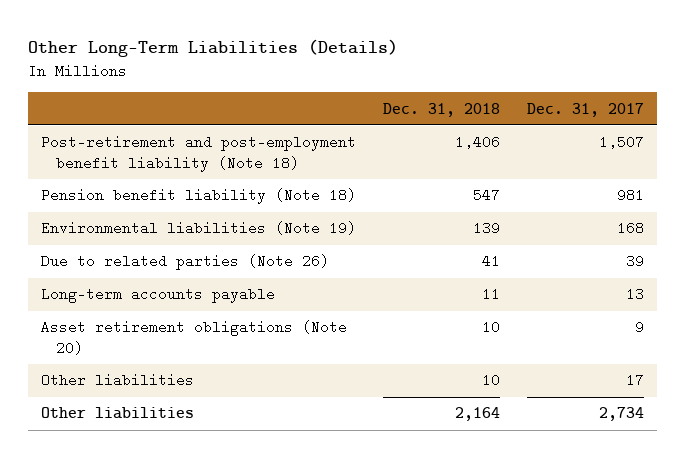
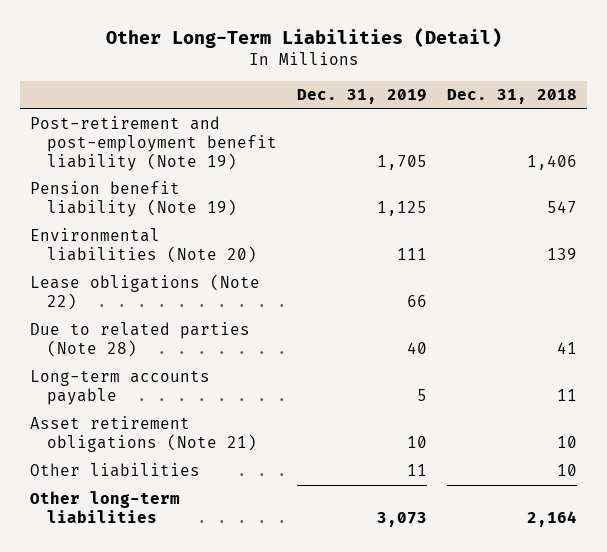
[27,39,398,58] Other Long-Term Liabilities (Details) -> [105,28,502,49] Other Long-Term Liabilities (Detail)
[526,102,644,117] Dec. 31, 2017 -> none
none -> [297,89,428,105] Dec. 31, 2019
[41,135,357,172] Post-retirement and post-employment benefit liability (Note 18) -> [29,116,278,171] Post-retirement and post-employment benefit liability (Note 19)
[41,188,357,205] Pension benefit liability (Note 18) -> [29,181,238,218] Pension benefit liability (Note 19)
[41,221,357,236] Environmental liabilities (Note 19) -> [29,228,258,264] Environmental liabilities (Note 20)
none -> [29,274,260,311] Lease obligations (Note 22)
[41,254,330,271] Due to related parties (Note 26) -> [29,322,250,358] Due to related parties (Note 28)
[41,320,348,355] Asset retirement obligations (Note 20) -> [29,416,258,453] Asset retirement obligations (Note 21)
[41,407,195,420] Other liabilities -> [29,491,180,524] Other long-term liabilities

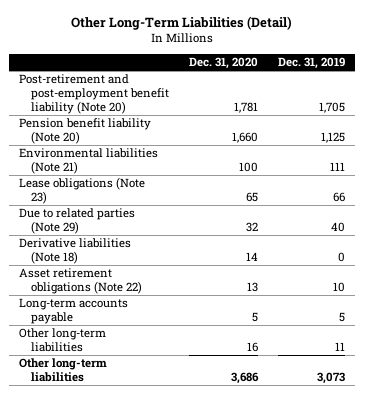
[447,89,578,105] Dec. 31, 2018 -> none
none -> [188,57,258,70] Dec. 31, 2020
[29,116,278,171] Post-retirement and post-employment benefit liability (Note 19) -> [19,74,169,114] Post-retirement and post-employment benefit liability (Note 20)
[29,181,238,218] Pension benefit liability (Note 19) -> [19,118,152,145] Pension benefit liability (Note 20)
[29,228,258,264] Environmental liabilities (Note 20) -> [19,148,159,175] Environmental liabilities (Note 21)
[29,274,260,311] Lease obligations (Note 22) -> [19,177,146,205] Lease obligations (Note 23)
[29,322,250,358] Due to related parties (Note 28) -> [19,208,136,235] Due to related parties (Note 29)
none -> [19,238,132,265] Derivative liabilities (Note 18)
none -> [19,268,142,295] Asset retirement obligations (Note 22)
[29,416,258,453] Asset retirement obligations (Note 21) -> none
[29,463,200,478] Other liabilities -> [19,328,107,353] Other long-term liabilities

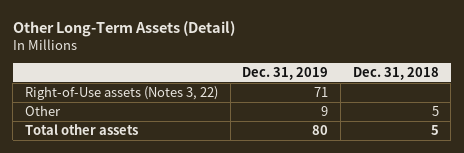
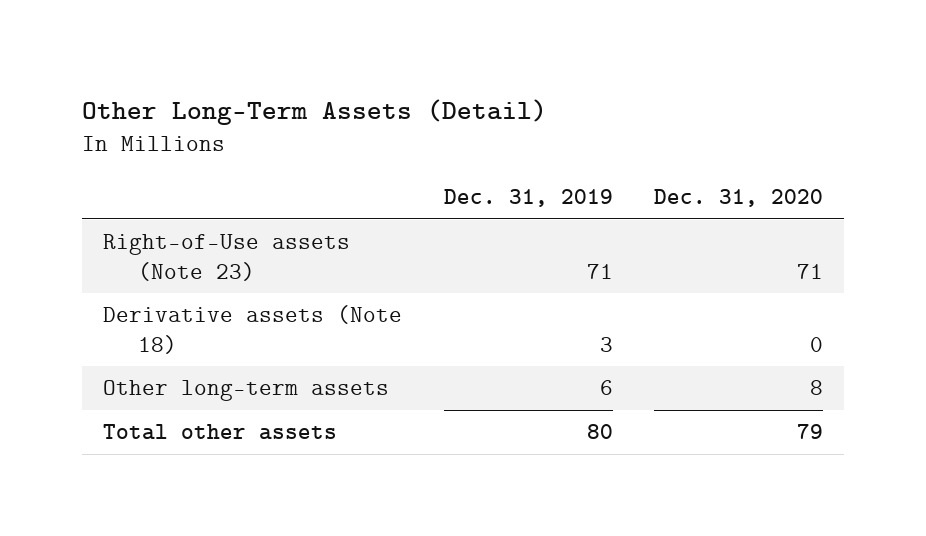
[352,66,439,80] Dec. 31, 2018 -> none
none -> [654,189,824,208] Dec. 31, 2020
[24,86,218,101] Right-of-Use assets (Notes 3, 22) -> [103,234,351,281] Right-of-Use assets (Note 23)
none -> [103,305,403,354] Derivative assets (Note 18)
[24,105,61,117] Other -> [103,380,390,402] Other long-term assets
[321,106,329,117] 9 -> [599,380,613,396] 6

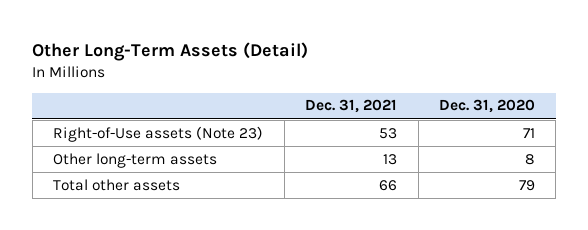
[443,189,613,208] Dec. 31, 2019 -> none
none -> [305,99,398,114] Dec. 31, 2021
[103,305,403,354] Derivative assets (Note 18) -> none

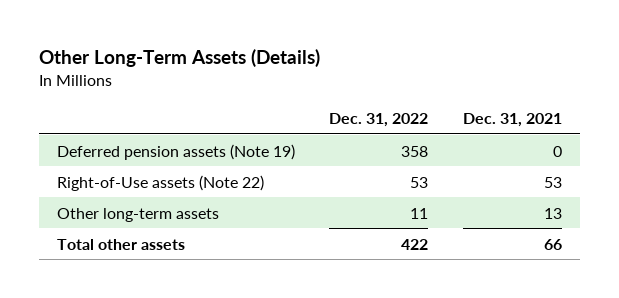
[32,42,309,62] Other Long-Term Assets (Detail) -> [39,49,321,68] Other Long-Term Assets (Details)
[438,99,535,114] Dec. 31, 2020 -> none
none -> [329,113,429,128] Dec. 31, 2022
none -> [56,143,295,160] Deferred pension assets (Note 19)
[53,125,264,142] Right-of-Use assets (Note 23) -> [56,174,264,191] Right-of-Use assets (Note 22)

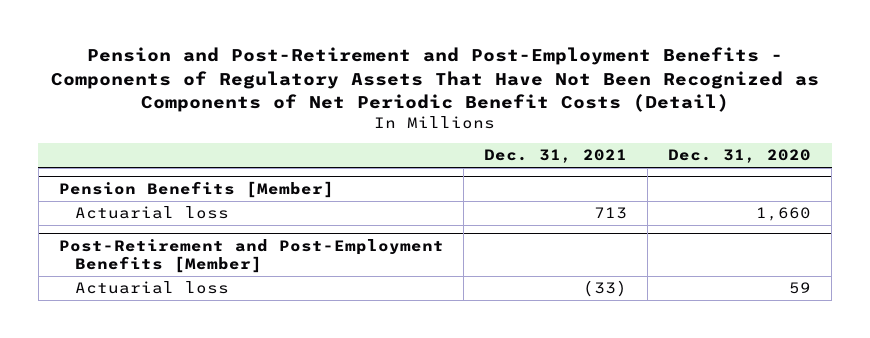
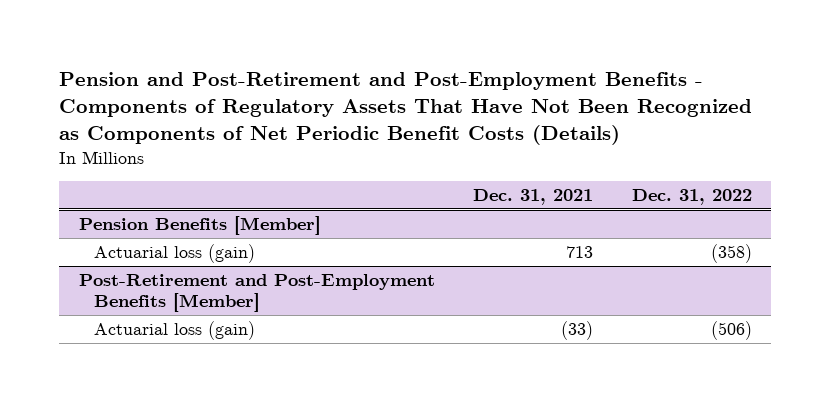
[50,47,819,112] Pension and Post-Retirement and Post-Employment Benefits - Components of Regulatory Assets That Have Not Been Recognized as Components of Net Periodic Benefit Costs (Detail) -> [59,72,753,146] Pension and Post-Retirement and Post-Employment Benefits - Components of Regulatory Assets That Have Not Been Recognized as Components of Net Periodic Benefit Costs (Details)
[668,149,812,164] Dec. 31, 2020 -> none
none -> [631,189,752,206] Dec. 31, 2022
[74,206,229,220] Actuarial loss -> [94,243,256,263] Actuarial loss (gain)
[74,281,229,295] Actuarial loss -> [94,320,256,340] Actuarial loss (gain)

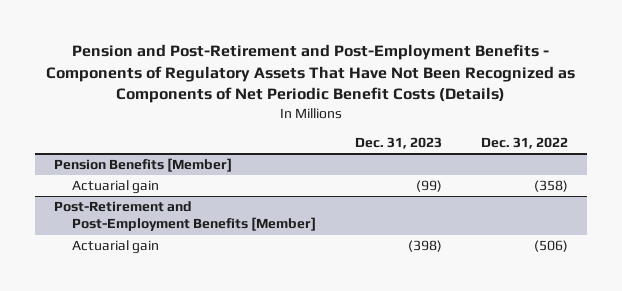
[473,189,594,206] Dec. 31, 2021 -> none
none -> [354,137,442,150] Dec. 31, 2023
[94,243,256,263] Actuarial loss (gain) -> [71,180,159,195] Actuarial gain
[94,320,256,340] Actuarial loss (gain) -> [71,240,159,255] Actuarial gain

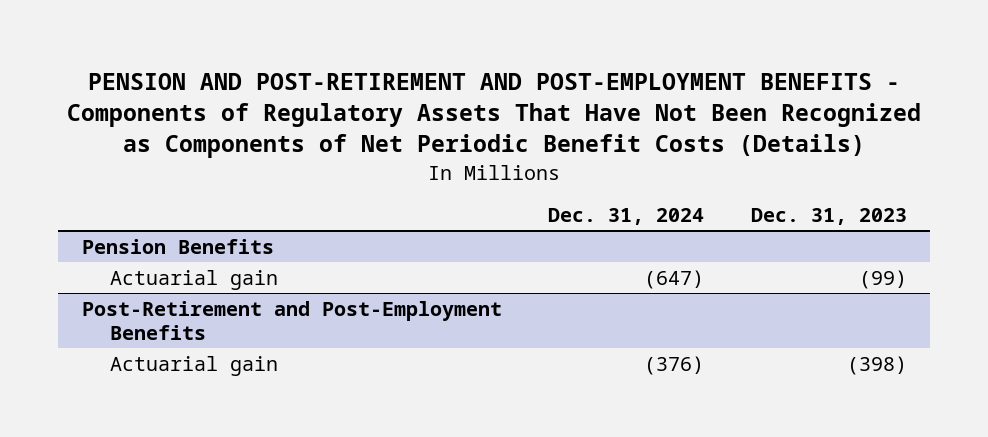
[45,44,575,104] Pension and Post-Retirement and Post-Employment Benefits - Components of Regulatory Assets That Have Not Been Recognized as Components of Net Periodic Benefit Costs (Details) -> [67,72,922,159] PENSION AND POST-RETIREMENT AND POST-EMPLOYMENT BENEFITS - Components of Regulatory Assets That Have Not Been Recognized as Components of Net Periodic Benefit Costs (Details)
[480,137,568,150] Dec. 31, 2022 -> none
none -> [548,208,705,226] Dec. 31, 2024
[54,158,233,173] Pension Benefits [Member] -> [81,238,274,254] Pension Benefits
[54,201,316,232] Post-Retirement and Post-Employment Benefits [Member] -> [81,300,502,341] Post-Retirement and Post-Employment Benefits

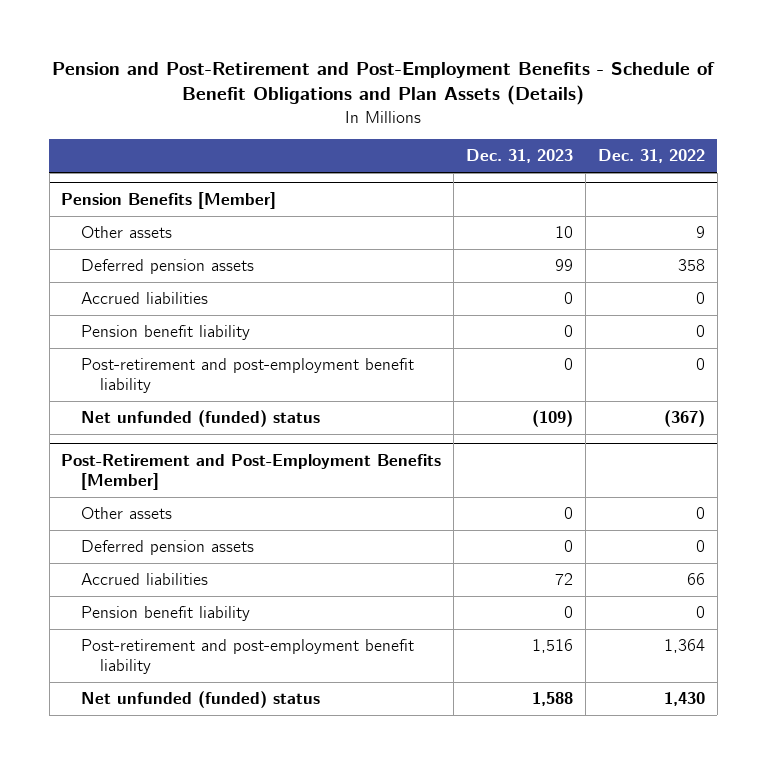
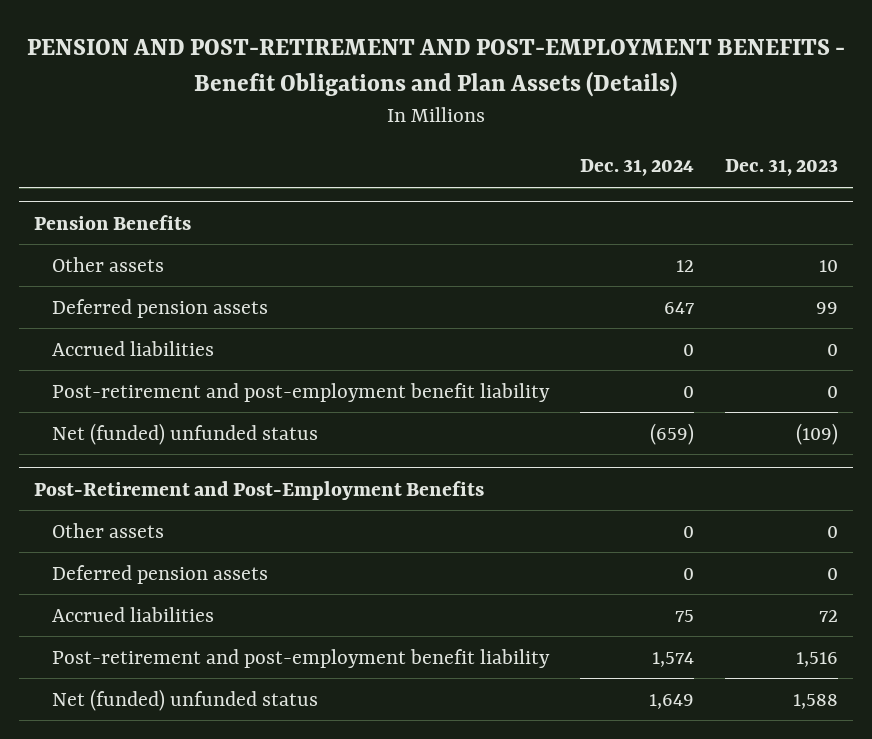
[52,61,716,106] Pension and Post-Retirement and Post-Employment Benefits - Schedule of Benefit Obligations and Plan Assets (Details) -> [26,38,845,97] PENSION AND POST-RETIREMENT AND POST-EMPLOYMENT BENEFITS - Benefit Obligations and Plan Assets (Details)
[597,149,705,164] Dec. 31, 2022 -> none
none -> [579,159,694,177] Dec. 31, 2024
[61,192,277,210] Pension Benefits [Member] -> [34,214,192,230] Pension Benefits
[80,325,250,341] Pension benefit liability -> none
[80,410,320,428] Net unfunded (funded) status -> [52,422,319,445] Net (funded) unfunded status
[61,454,442,491] Post-Retirement and Post-Employment Benefits [Member] -> [34,480,485,500] Post-Retirement and Post-Employment Benefits
[80,606,250,622] Pension benefit liability -> none
[80,691,320,709] Net unfunded (funded) status -> [52,688,319,711] Net (funded) unfunded status

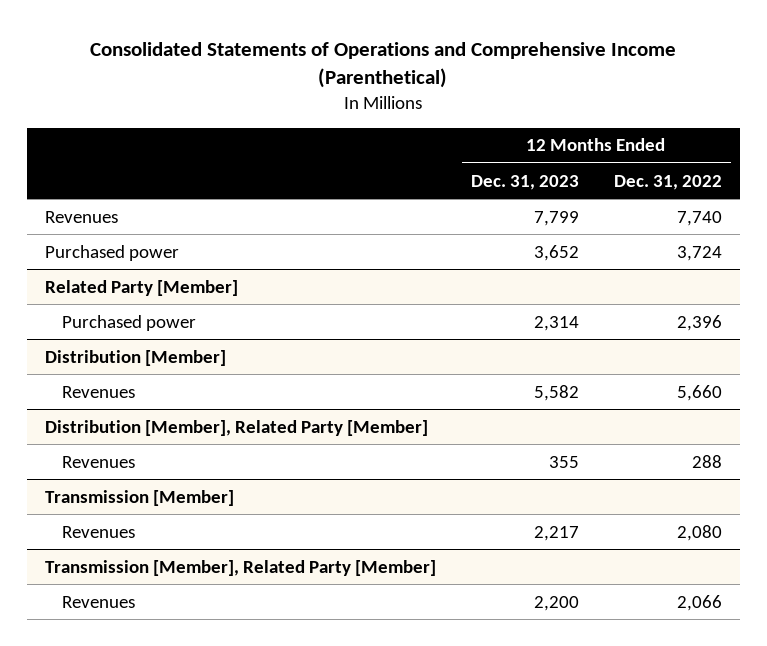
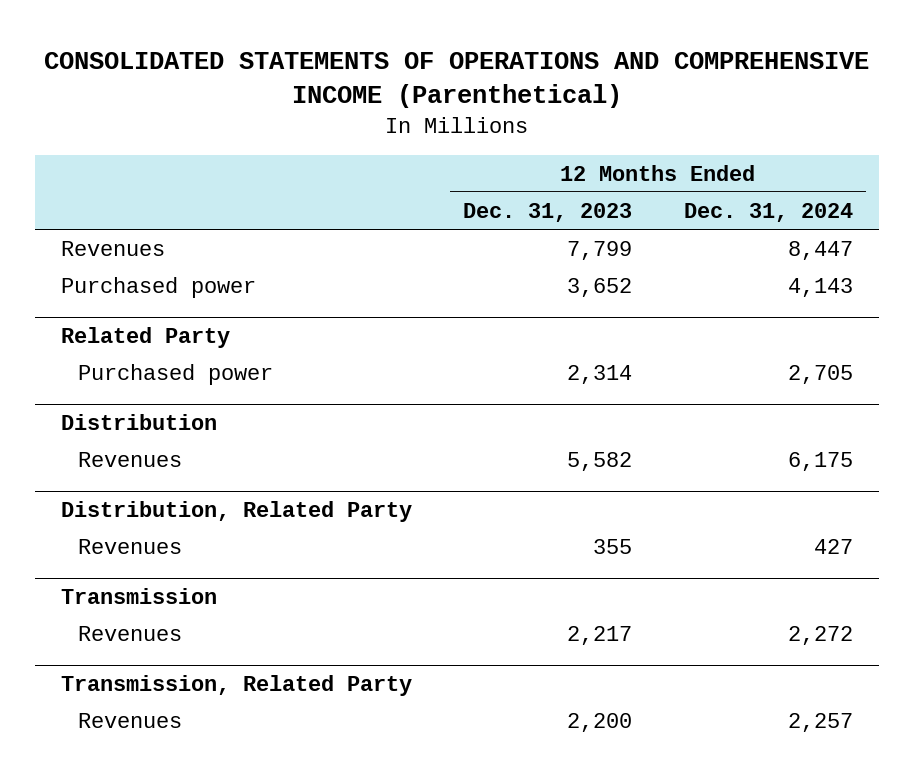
[90,41,677,89] Consolidated Statements of Operations and Comprehensive Income (Parenthetical) -> [43,52,869,109] CONSOLIDATED STATEMENTS OF OPERATIONS AND COMPREHENSIVE INCOME (Parenthetical)
[614,174,723,190] Dec. 31, 2022 -> none
none -> [683,202,853,222] Dec. 31, 2024
[44,279,238,296] Related Party [Member] -> [60,327,230,349] Related Party
[44,349,226,366] Distribution [Member] -> [60,414,217,431] Distribution
[44,419,428,436] Distribution [Member], Related Party [Member] -> [60,501,412,523] Distribution, Related Party
[44,489,234,506] Transmission [Member] -> [60,588,217,605] Transmission
[44,559,436,576] Transmission [Member], Related Party [Member] -> [60,675,412,697] Transmission, Related Party

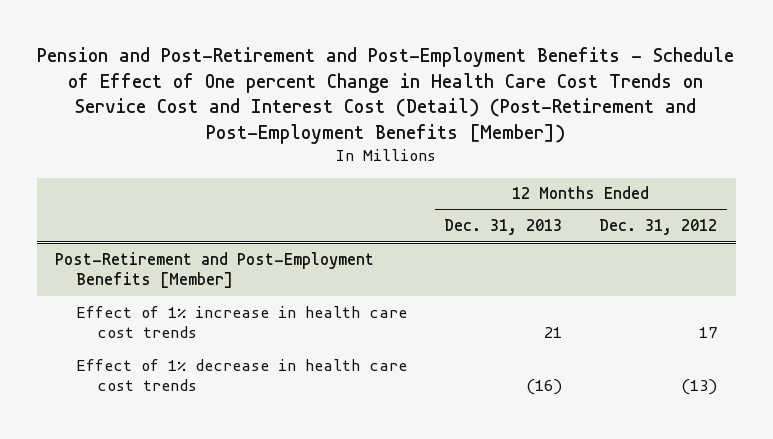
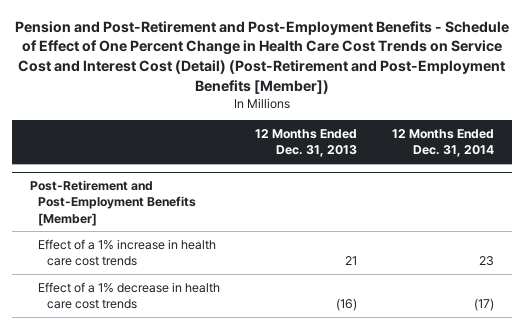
[37,47,735,145] Pension and Post-Retirement and Post-Employment Benefits - Schedule of Effect of One percent Change in Health Care Cost Trends on Service Cost and Interest Cost (Detail) (Post-Retirement and Post-Employment Benefits [Member]) -> [14,20,509,94] Pension and Post-Retirement and Post-Employment Benefits - Schedule of Effect of One Percent Change in Health Care Cost Trends on Service Cost and Interest Cost (Detail) (Post-Retirement and Post-Employment Benefits [Member])
[599,219,718,236] Dec. 31, 2012 -> none
none -> [392,129,495,158] 12 Months Ended Dec. 31, 2014
[76,305,408,339] Effect of 1% increase in health care cost trends -> [38,238,217,267] Effect of a 1% increase in health care cost trends
[76,358,408,392] Effect of 1% decrease in health care cost trends -> [38,281,221,310] Effect of a 1% decrease in health care cost trends

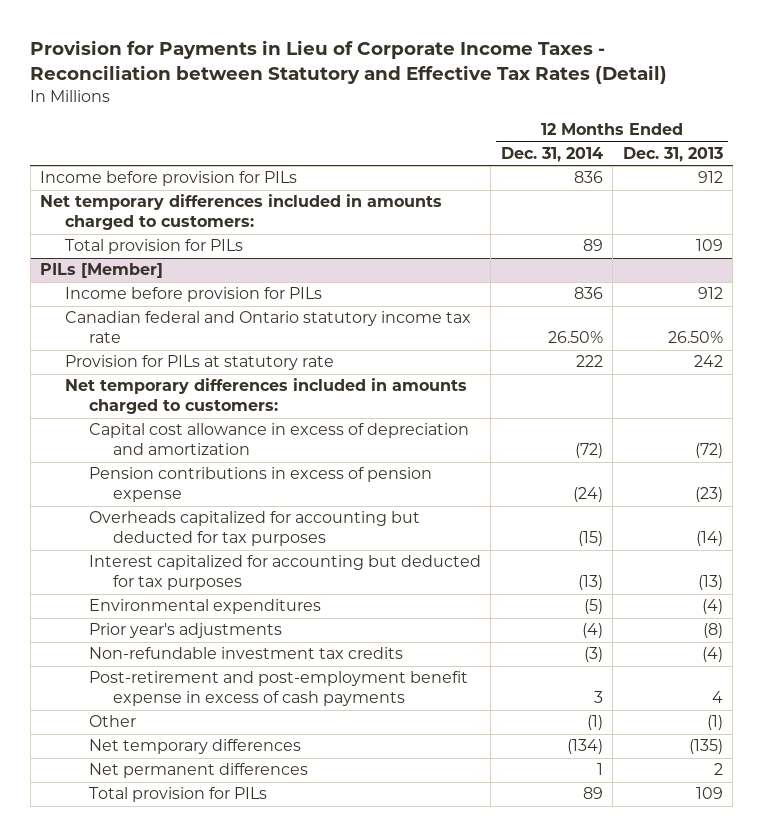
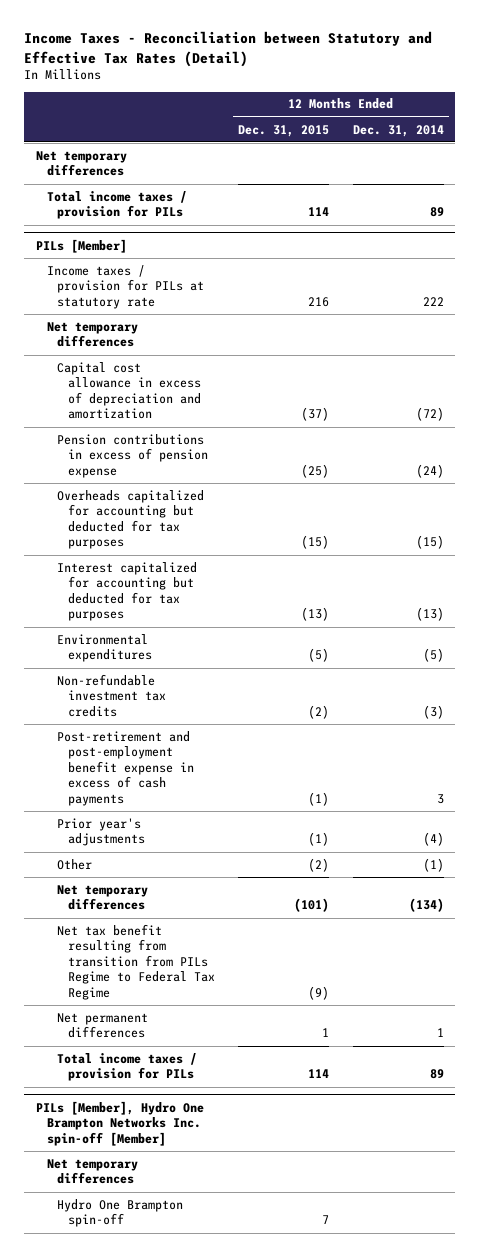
[30,40,668,85] Provision for Payments in Lieu of Corporate Income Taxes - Reconciliation between Statutory and Effective Tax Rates (Detail) -> [24,31,433,67] Income Taxes - Reconciliation between Statutory and Effective Tax Rates (Detail)
[622,146,723,162] Dec. 31, 2013 -> none
none -> [238,124,330,137] Dec. 31, 2015
[40,171,298,187] Income before provision for PILs -> none
[40,194,443,231] Net temporary differences included in amounts charged to customers: -> none
none -> [35,150,127,177] Net temporary differences
[64,239,243,255] Total provision for PILs -> [46,190,187,220] Total income taxes / provision for PILs
[64,287,322,303] Income before provision for PILs -> none
[64,311,471,344] Canadian federal and Ontario statutory income tax rate -> none
[64,378,467,415] Net temporary differences included in amounts charged to customers: -> none
[64,355,334,371] Provision for PILs at statutory rate -> [46,264,205,309] Income taxes / provision for PILs at statutory rate
none -> [46,321,138,348] Net temporary differences
[88,623,282,639] Prior year's adjustments -> [57,817,146,847] Prior year's adjustments
none -> [57,923,216,1001] Net tax benefit resulting from transition from PILs Regime to Federal Tax Regime
[88,787,267,803] Total provision for PILs -> [57,1052,198,1082] Total income taxes / provision for PILs
none -> [35,1100,204,1146] PILs [Member], Hydro One Brampton Networks Inc. spin-off [Member]
none -> [46,1158,138,1185] Net temporary differences
none -> [57,1198,184,1228] Hydro One Brampton spin-off

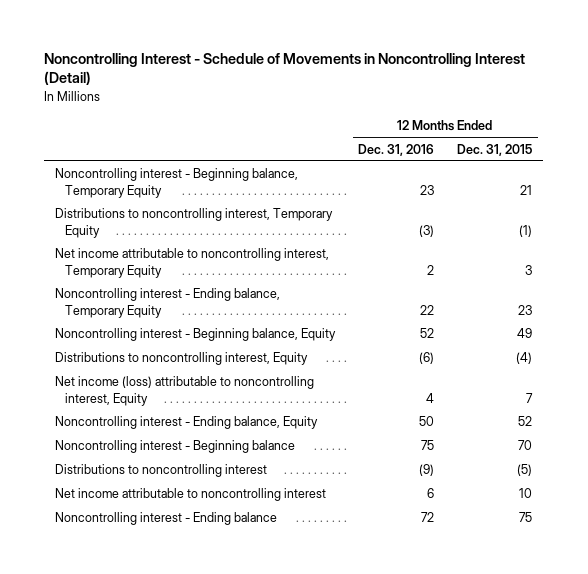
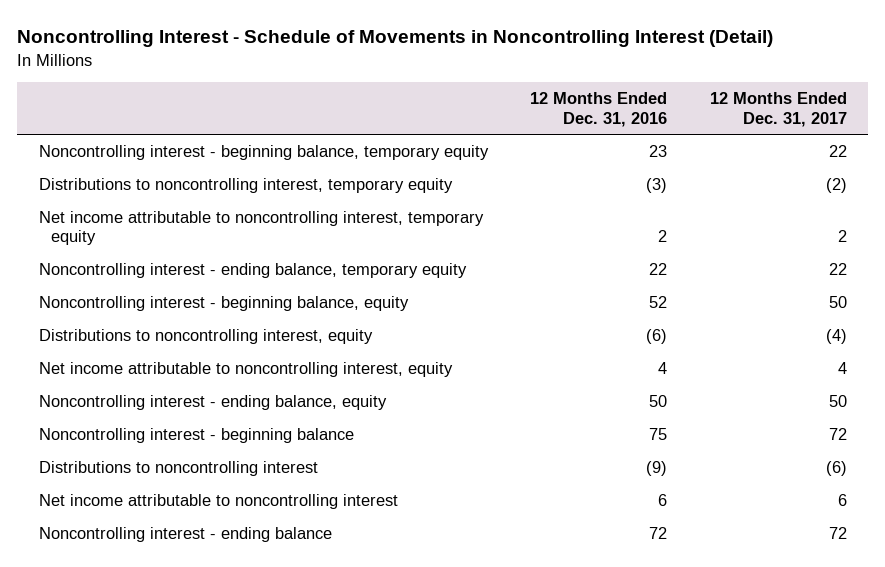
[457,143,533,156] Dec. 31, 2015 -> none
none -> [709,92,847,127] 12 Months Ended Dec. 31, 2017
[55,168,299,198] Noncontrolling interest - Beginning balance, Temporary Equity -> [38,145,489,161] Noncontrolling interest - beginning balance, temporary equity
[55,208,334,238] Distributions to noncontrolling interest, Temporary Equity -> [38,178,453,194] Distributions to noncontrolling interest, temporary equity
[55,248,330,278] Net income attributable to noncontrolling interest, Temporary Equity -> [38,211,484,246] Net income attributable to noncontrolling interest, temporary equity
[55,288,281,318] Noncontrolling interest - Ending balance, Temporary Equity -> [38,263,467,279] Noncontrolling interest - ending balance, temporary equity
[55,328,337,342] Noncontrolling interest - Beginning balance, Equity -> [38,296,409,312] Noncontrolling interest - beginning balance, equity
[55,352,309,366] Distributions to noncontrolling interest, Equity -> [38,329,373,345] Distributions to noncontrolling interest, equity
[55,376,315,406] Net income (loss) attributable to noncontrolling interest, Equity -> [38,362,453,378] Net income attributable to noncontrolling interest, equity
[55,416,319,430] Noncontrolling interest - Ending balance, Equity -> [38,395,387,411] Noncontrolling interest - ending balance, equity
[55,440,296,454] Noncontrolling interest - Beginning balance -> [38,428,354,444] Noncontrolling interest - beginning balance
[55,512,278,526] Noncontrolling interest - Ending balance -> [38,527,332,543] Noncontrolling interest - ending balance

